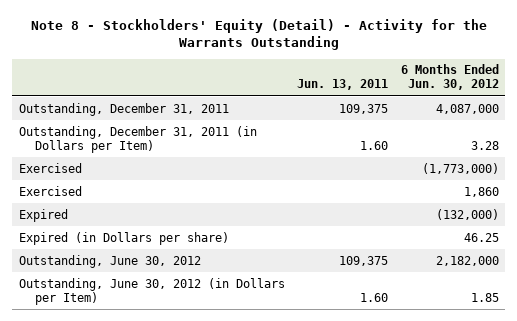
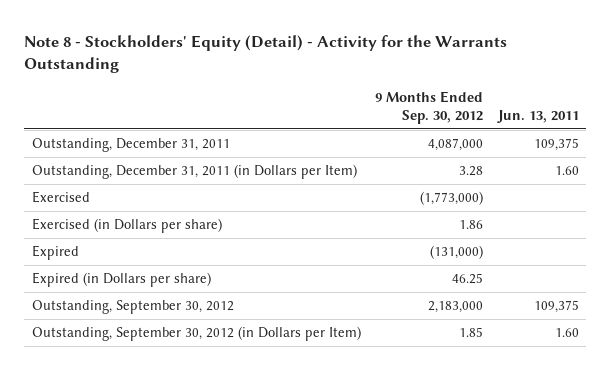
[400,64,499,91] 6 Months Ended Jun. 30, 2012 -> none
none -> [375,91,484,124] 9 Months Ended Sep. 30, 2012
[18,185,82,196] Exercised -> [31,218,222,234] Exercised (in Dollars per share)
[18,254,201,268] Outstanding, June 30, 2012 -> [31,300,234,315] Outstanding, September 30, 2012
[18,277,285,305] Outstanding, June 30, 2012 (in Dollars per Item) -> [31,326,361,342] Outstanding, September 30, 2012 (in Dollars per Item)

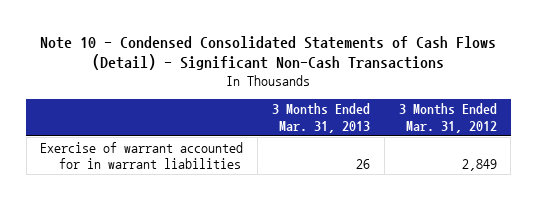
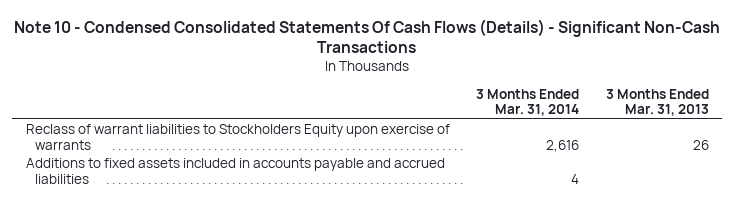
[40,35,497,71] Note 10 - Condensed Consolidated Statements of Cash Flows (Detail) - Significant Non-Cash Transactions -> [14,18,721,54] Note 10 - Condensed Consolidated Statements Of Cash Flows (Details) - Significant Non-Cash Transactions
[398,103,497,133] 3 Months Ended Mar. 31, 2012 -> none
none -> [476,88,580,117] 3 Months Ended Mar. 31, 2014
[40,141,244,169] Exercise of warrant accounted for in warrant liabilities -> [25,124,450,150] Reclass of warrant liabilities to Stockholders Equity upon exercise of warrants
none -> [25,158,445,184] Additions to fixed assets included in accounts payable and accrued liabilities

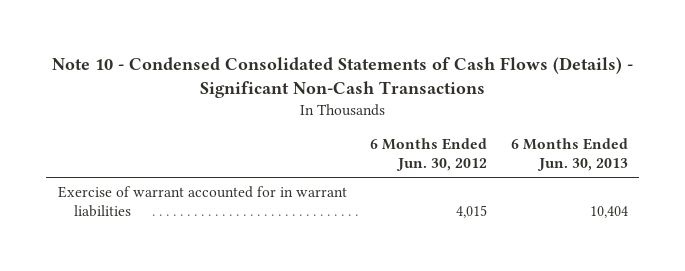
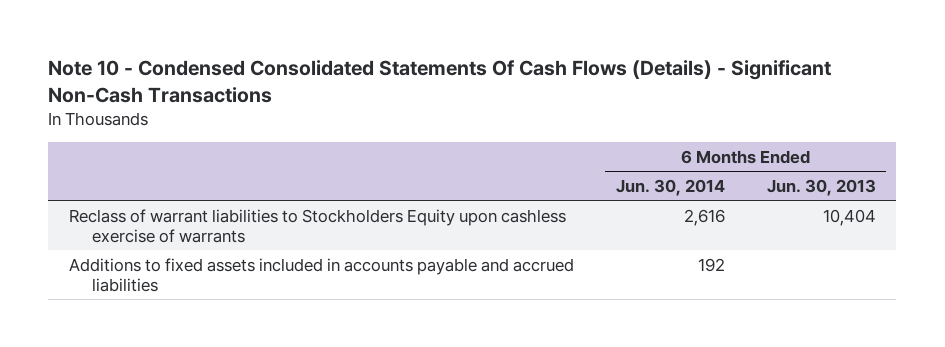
[51,56,633,98] Note 10 - Condensed Consolidated Statements of Cash Flows (Details) - Significant Non-Cash Transactions -> [48,59,832,103] Note 10 - Condensed Consolidated Statements Of Cash Flows (Details) - Significant Non-Cash Transactions
[370,138,488,172] 6 Months Ended Jun. 30, 2012 -> none
none -> [615,178,725,196] Jun. 30, 2014
[57,186,347,218] Exercise of warrant accounted for in warrant liabilities -> [68,208,566,243] Reclass of warrant liabilities to Stockholders Equity upon cashless exercise of warrants
none -> [68,257,574,292] Additions to fixed assets included in accounts payable and accrued liabilities

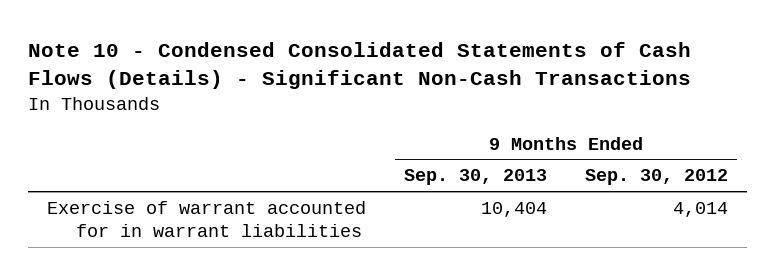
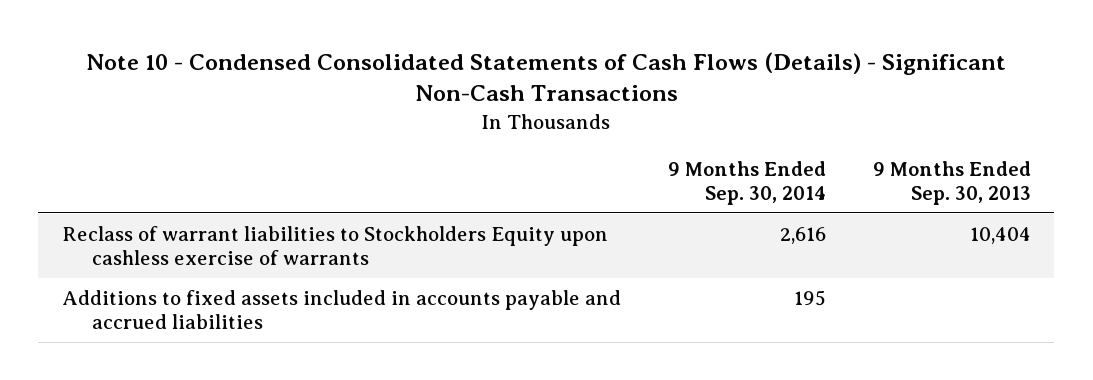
[584,169,728,186] Sep. 30, 2012 -> none
none -> [667,160,826,205] 9 Months Ended Sep. 30, 2014
[47,200,367,237] Exercise of warrant accounted for in warrant liabilities -> [61,226,608,265] Reclass of warrant liabilities to Stockholders Equity upon cashless exercise of warrants
none -> [61,290,621,329] Additions to fixed assets included in accounts payable and accrued liabilities

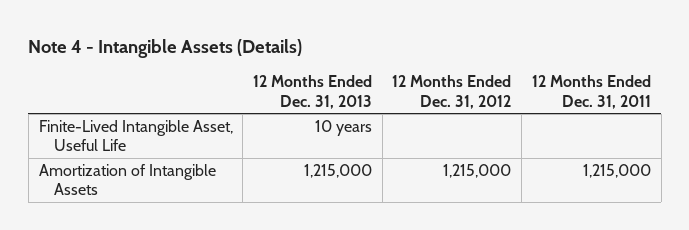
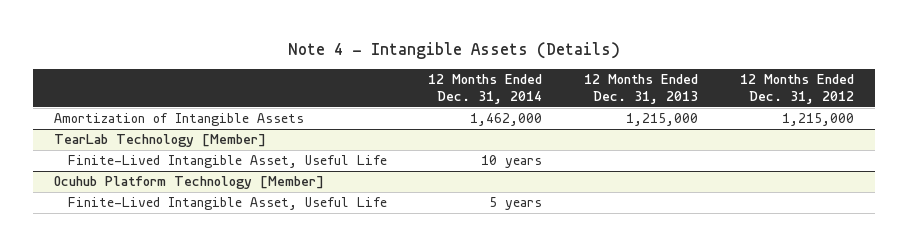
[531,74,651,109] 12 Months Ended Dec. 31, 2011 -> none
none -> [428,74,543,105] 12 Months Ended Dec. 31, 2014
[38,119,233,152] Finite-Lived Intangible Asset, Useful Life -> none
none -> [53,134,266,148] TearLab Technology [Member]
none -> [67,155,387,169] Finite-Lived Intangible Asset, Useful Life
none -> [53,176,324,190] Ocuhub Platform Technology [Member]
none -> [67,197,387,211] Finite-Lived Intangible Asset, Useful Life

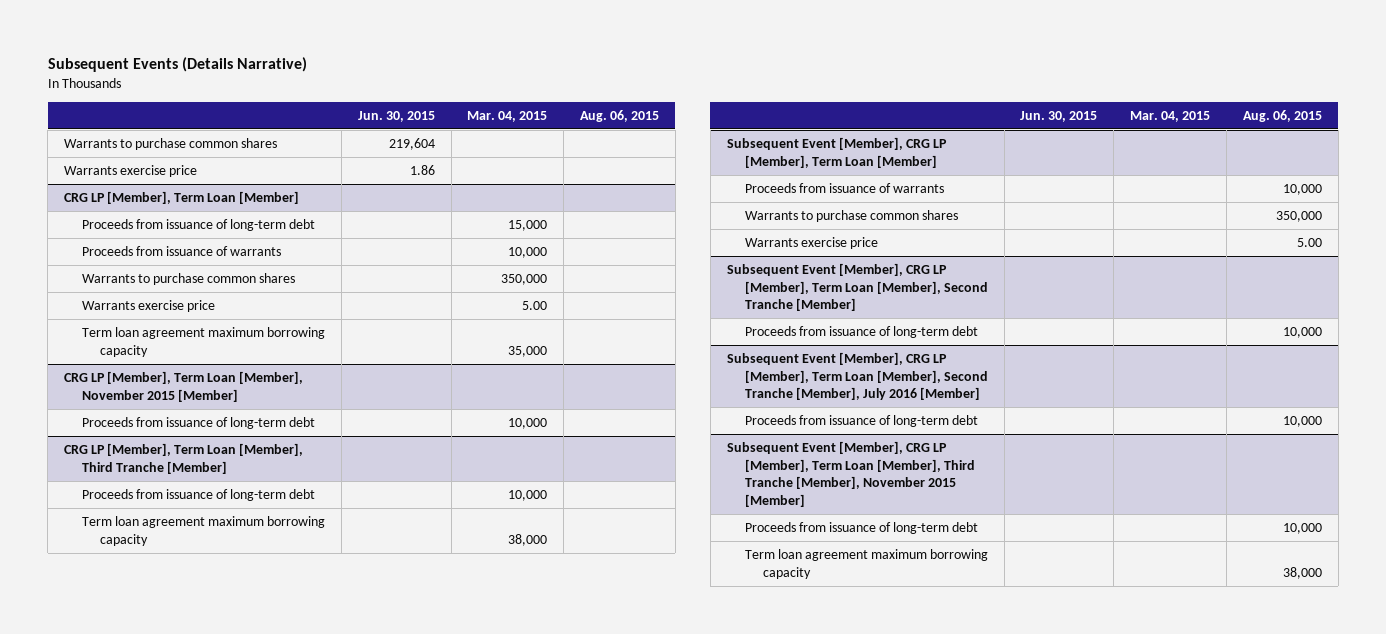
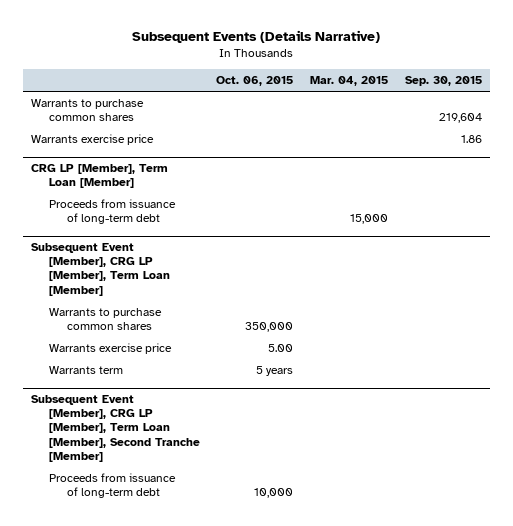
[357,110,435,122] Jun. 30, 2015 -> none
[580,109,660,122] Aug. 06, 2015 -> none
none -> [216,76,294,87] Oct. 06, 2015
none -> [404,76,482,87] Sep. 30, 2015
[81,246,281,257] Proceeds from issuance of warrants -> none
[81,273,295,286] Warrants to purchase common shares -> none
[81,300,215,313] Warrants exercise price -> none
[81,327,325,357] Term loan agreement maximum borrowing capacity -> none
[63,371,303,402] CRG LP [Member], Term Loan [Member], November 2015 [Member] -> none
[81,417,315,430] Proceeds from issuance of long-term debt -> none
[63,443,303,474] CRG LP [Member], Term Loan [Member], Third Tranche [Member] -> none
[81,489,315,502] Proceeds from issuance of long-term debt -> none
[81,516,325,546] Term loan agreement maximum borrowing capacity -> none
[744,183,944,194] Proceeds from issuance of warrants -> none
none -> [48,366,123,375] Warrants term
[726,352,988,401] Subsequent Event [Member], CRG LP [Member], Term Loan [Member], Second Tranche [Member], July 2016 [Member] -> none
[744,415,978,428] Proceeds from issuance of long-term debt -> none
[726,441,975,507] Subsequent Event [Member], CRG LP [Member], Term Loan [Member], Third Tranche [Member], November 2015 [Member] -> none
[744,522,978,535] Proceeds from issuance of long-term debt -> none
[744,549,988,579] Term loan agreement maximum borrowing capacity -> none

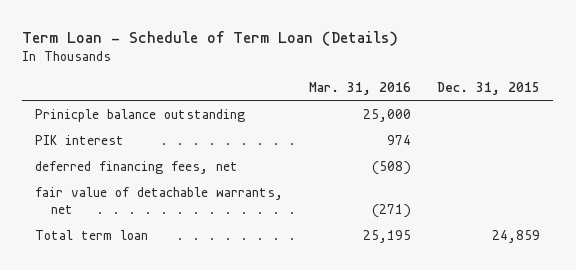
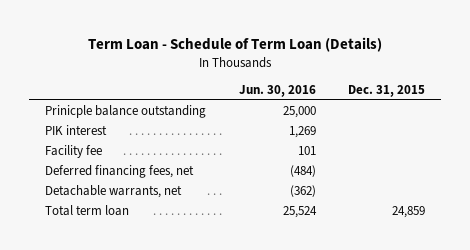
[309,82,412,96] Mar. 31, 2016 -> none
none -> [238,85,316,98] Jun. 30, 2016
none -> [45,145,103,159] Facility fee
[35,160,239,174] deferred financing fees, net -> [45,165,195,179] Deferred financing fees, net
[35,186,284,214] fair value of detachable warrants, net -> [45,185,183,199] Detachable warrants, net

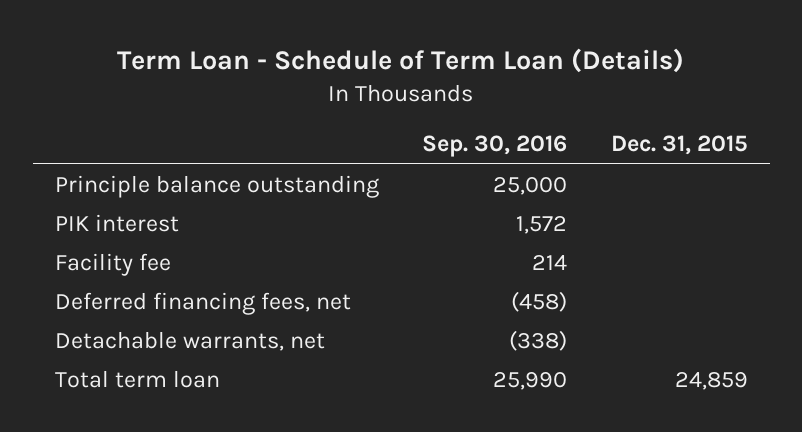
[238,85,316,98] Jun. 30, 2016 -> none
none -> [422,135,568,158] Sep. 30, 2016
[45,105,207,119] Prinicple balance outstanding -> [54,174,379,198] Principle balance outstanding

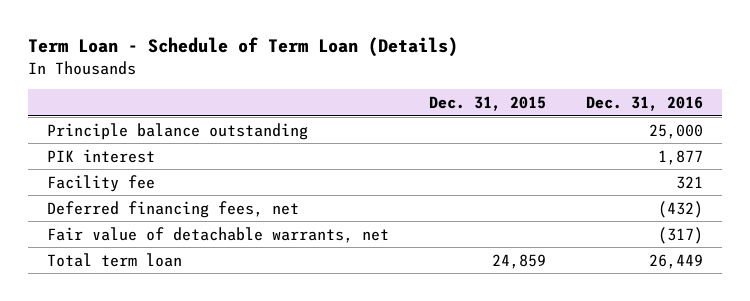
[422,135,568,158] Sep. 30, 2016 -> none
none -> [585,96,703,112] Dec. 31, 2016
[54,330,325,351] Detachable warrants, net -> [47,226,390,243] Fair value of detachable warrants, net

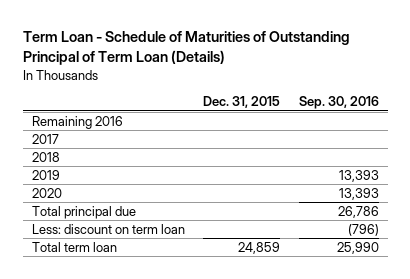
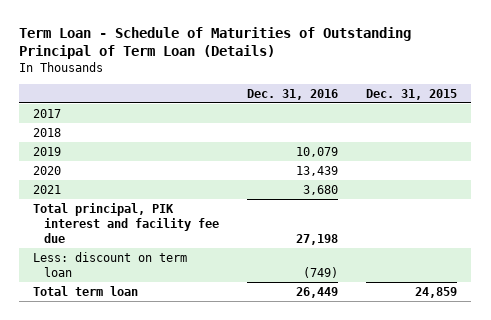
[298,96,379,110] Sep. 30, 2016 -> none
none -> [246,89,338,101] Dec. 31, 2016
[31,115,123,129] Remaining 2016 -> none
none -> [33,184,62,194] 2021
[31,205,136,219] Total principal due -> [33,202,219,243] Total principal, PIK interest and facility fee due

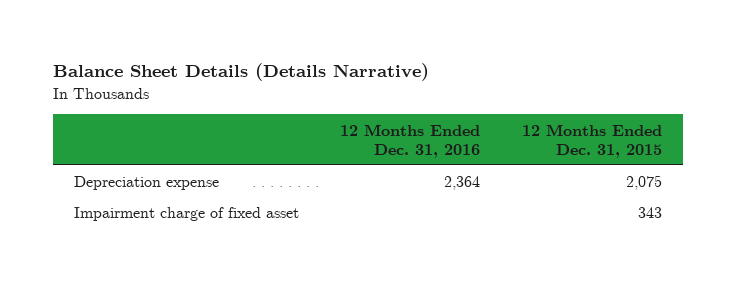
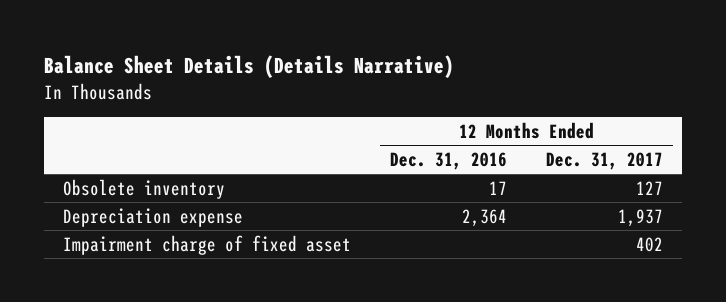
[522,123,663,158] 12 Months Ended Dec. 31, 2015 -> none
none -> [545,151,663,170] Dec. 31, 2017
none -> [63,178,226,199] Obsolete inventory

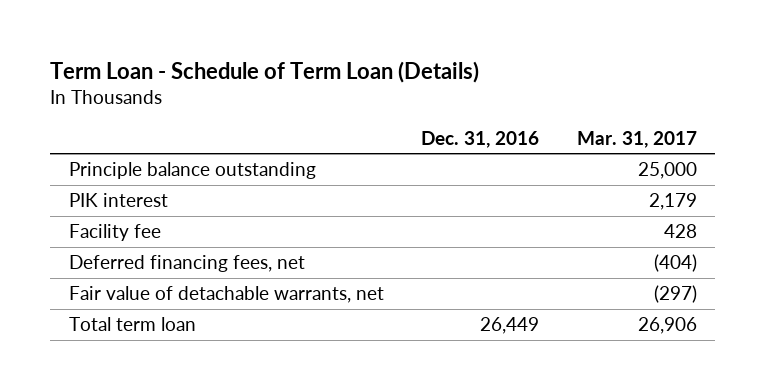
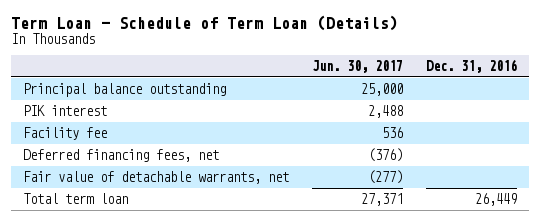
[576,130,697,148] Mar. 31, 2017 -> none
none -> [312,59,404,73] Jun. 30, 2017
[68,161,316,179] Principle balance outstanding -> [22,83,226,98] Principal balance outstanding

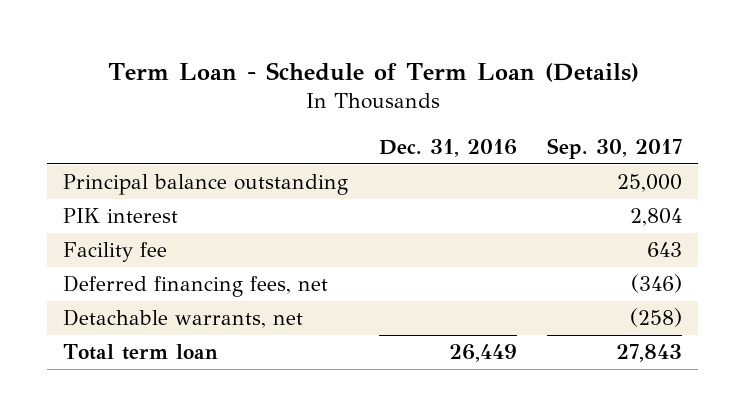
[312,59,404,73] Jun. 30, 2017 -> none
none -> [547,137,683,159] Sep. 30, 2017
[22,171,289,185] Fair value of detachable warrants, net -> [62,309,303,329] Detachable warrants, net

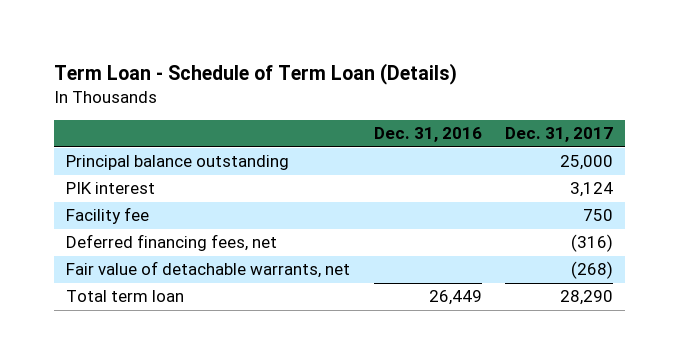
[547,137,683,159] Sep. 30, 2017 -> none
none -> [505,127,614,143] Dec. 31, 2017
[62,309,303,329] Detachable warrants, net -> [66,261,351,279] Fair value of detachable warrants, net

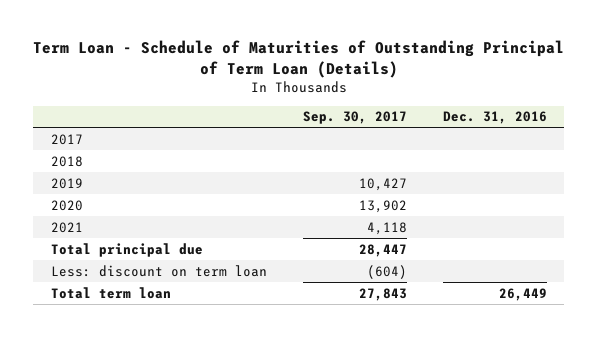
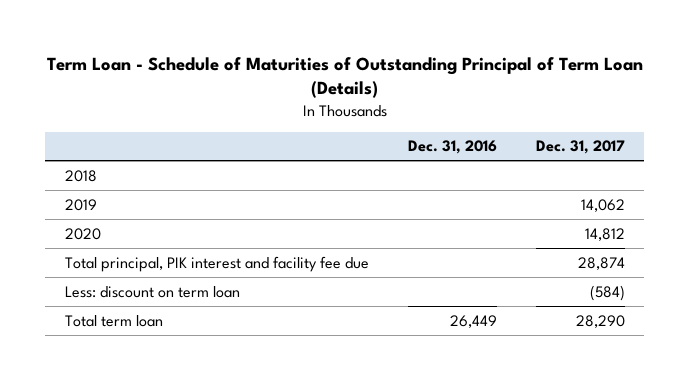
[302,111,407,125] Sep. 30, 2017 -> none
none -> [535,140,625,155] Dec. 31, 2017
[50,133,83,145] 2017 -> none
[50,221,83,233] 2021 -> none
[50,242,203,257] Total principal due -> [64,255,369,272] Total principal, PIK interest and facility fee due

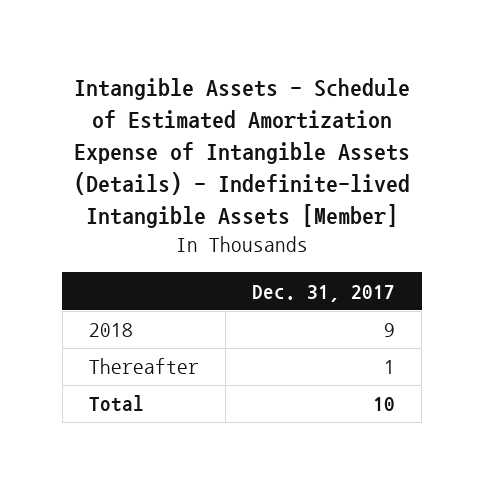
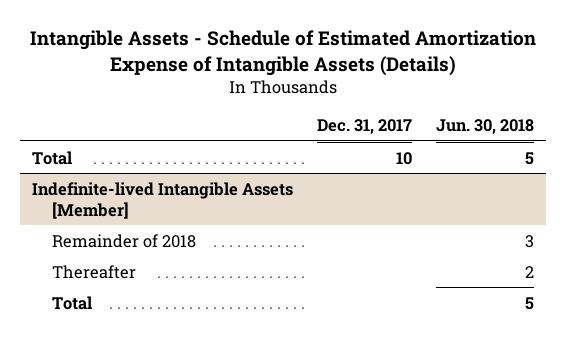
[73,77,410,229] Intangible Assets - Schedule of Estimated Amortization Expense of Intangible Assets (Details) - Indefinite-lived Intangible Assets [Member] -> [29,30,536,76] Intangible Assets - Schedule of Estimated Amortization Expense of Intangible Assets (Details)
none -> [436,118,535,134] Jun. 30, 2018
[88,323,133,338] 2018 -> none
[88,358,199,375] Thereafter -> none
none -> [31,181,293,219] Indefinite-lived Intangible Assets [Member]
none -> [51,233,196,248] Remainder of 2018
none -> [51,264,136,279] Thereafter
none -> [51,295,92,310] Total

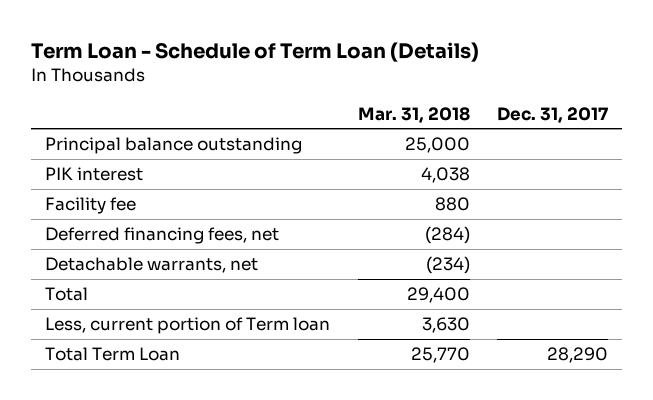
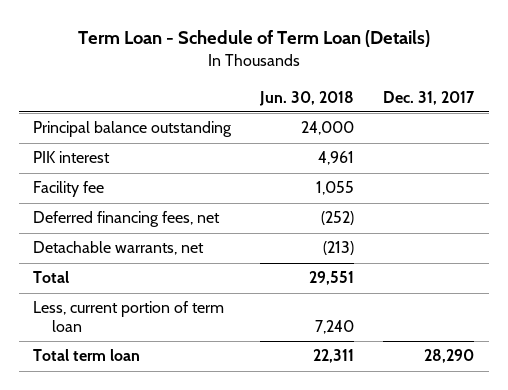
[357,106,470,123] Mar. 31, 2018 -> none
none -> [259,90,355,106] Jun. 30, 2018
[44,317,330,335] Less, current portion of Term loan -> [33,301,225,333] Less, current portion of term loan
[44,347,180,362] Total Term Loan -> [33,349,141,362] Total term loan

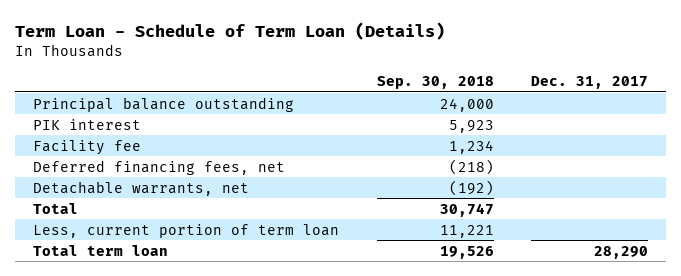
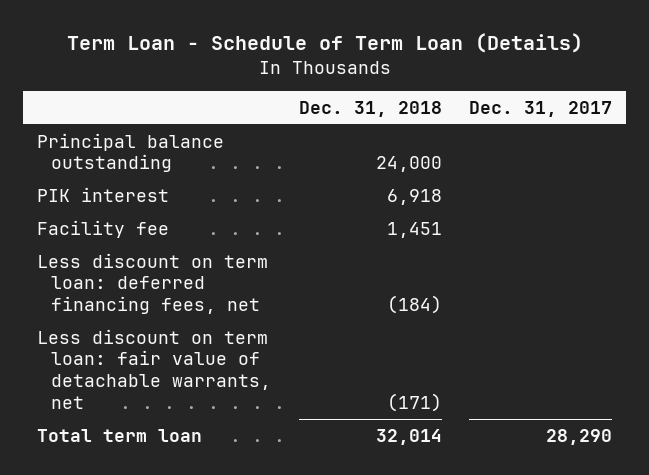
[376,75,494,89] Sep. 30, 2018 -> none
none -> [298,100,442,117] Dec. 31, 2018
[33,180,250,196] Detachable warrants, net -> none
[33,202,79,214] Total -> none
[33,223,340,238] Less, current portion of term loan -> none
[33,159,286,175] Deferred financing fees, net -> [36,252,268,315] Less discount on term loan: deferred financing fees, net
none -> [36,328,272,410] Less discount on term loan: fair value of detachable warrants, net

